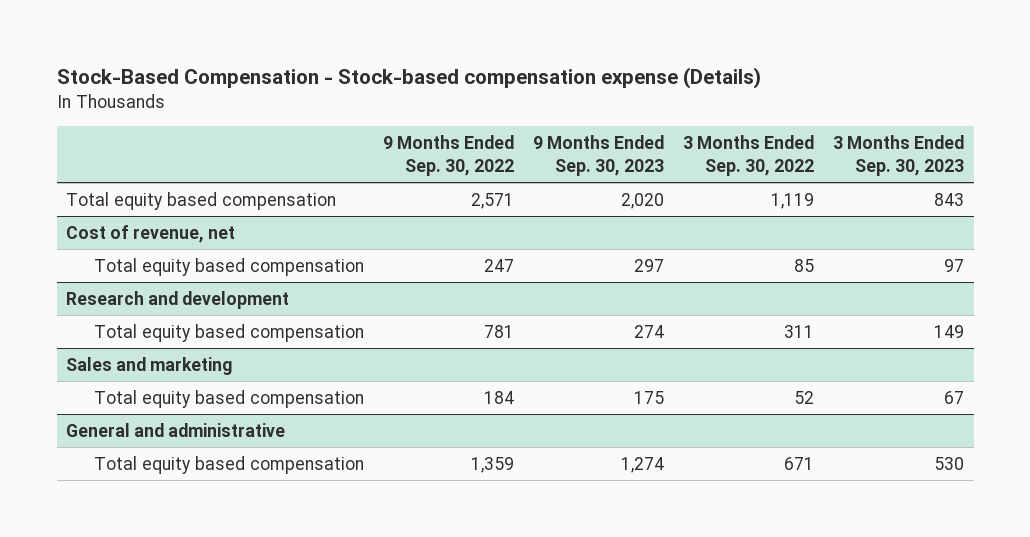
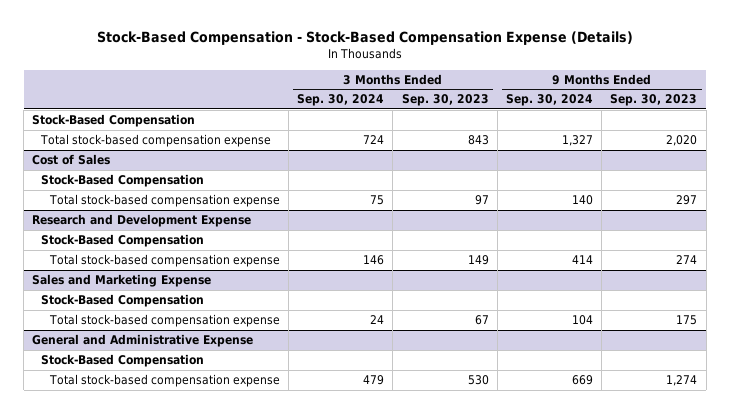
[56,67,761,90] Stock-Based Compensation - Stock-based compensation expense (Details) -> [96,31,633,46] Stock-Based Compensation - Stock-Based Compensation Expense (Details)
[383,134,515,176] 9 Months Ended Sep. 30, 2022 -> none
[683,134,815,176] 3 Months Ended Sep. 30, 2022 -> none
none -> [297,94,385,107] Sep. 30, 2024
none -> [506,94,594,107] Sep. 30, 2024
none -> [32,114,196,128] Stock-Based Compensation
[66,191,337,210] Total equity based compensation -> [40,134,272,148] Total stock-based compensation expense
[66,224,236,243] Cost of revenue, net -> [32,154,111,166] Cost of Sales
none -> [41,174,205,188] Stock-Based Compensation
[94,257,365,276] Total equity based compensation -> [48,194,280,208] Total stock-based compensation expense
[66,290,290,309] Research and development -> [32,214,252,228] Research and Development Expense
none -> [41,234,205,248] Stock-Based Compensation
[94,323,365,342] Total equity based compensation -> [48,254,280,268] Total stock-based compensation expense
[66,356,233,375] Sales and marketing -> [32,274,212,288] Sales and Marketing Expense
none -> [41,294,205,308] Stock-Based Compensation
[94,389,365,408] Total equity based compensation -> [48,314,280,328] Total stock-based compensation expense
[66,422,286,437] General and administrative -> [32,334,254,348] General and Administrative Expense
none -> [41,354,205,368] Stock-Based Compensation
[94,455,365,474] Total equity based compensation -> [48,374,280,388] Total stock-based compensation expense

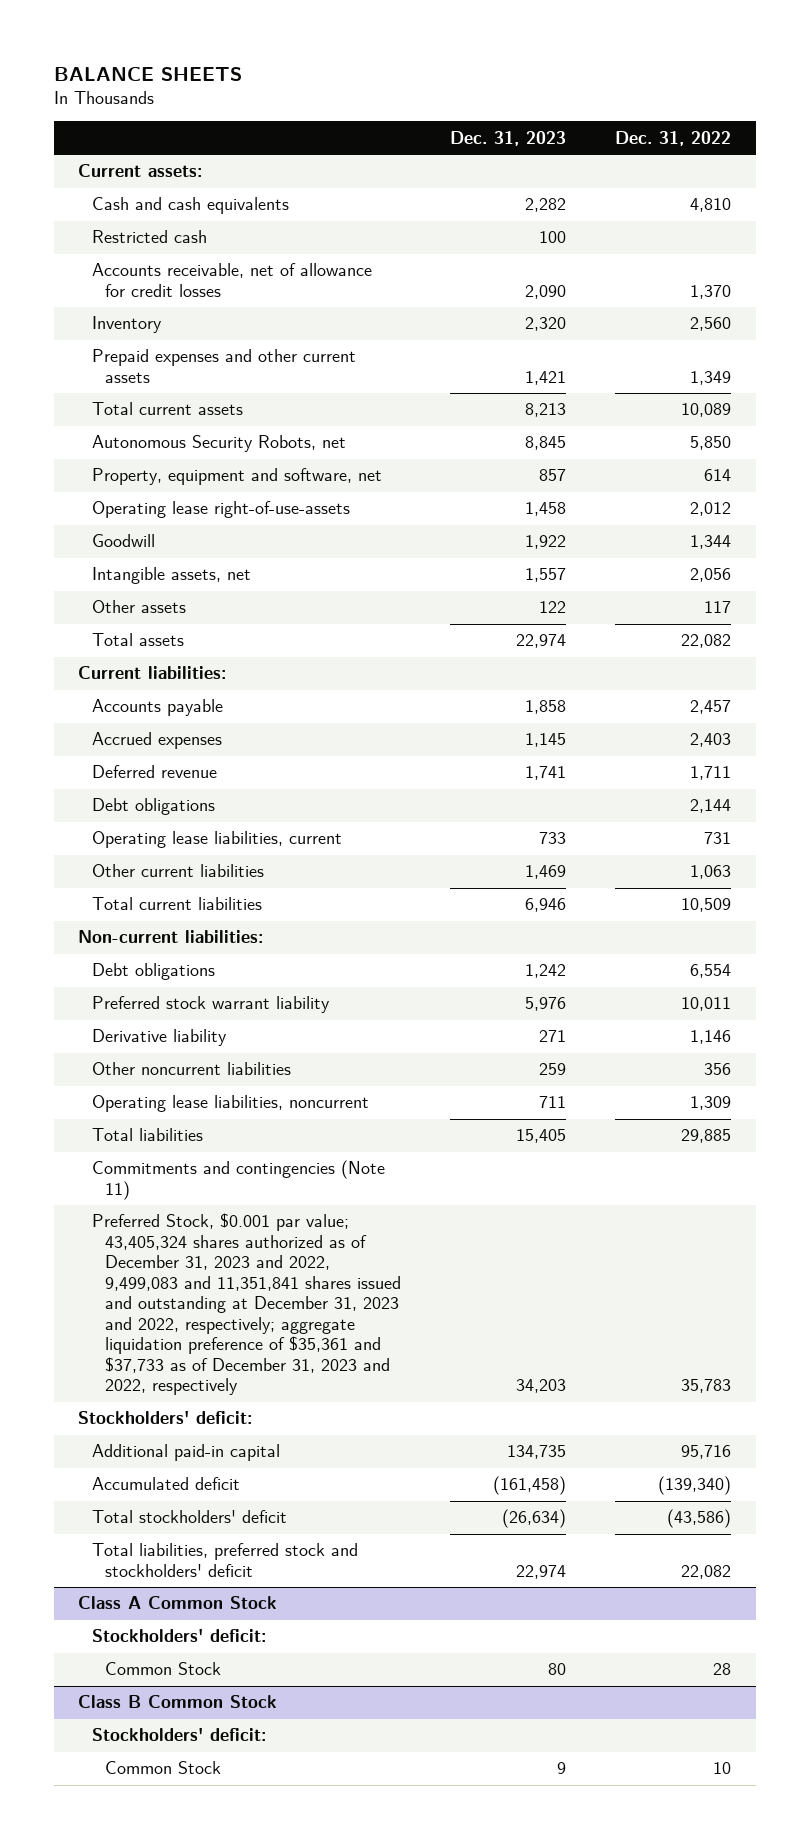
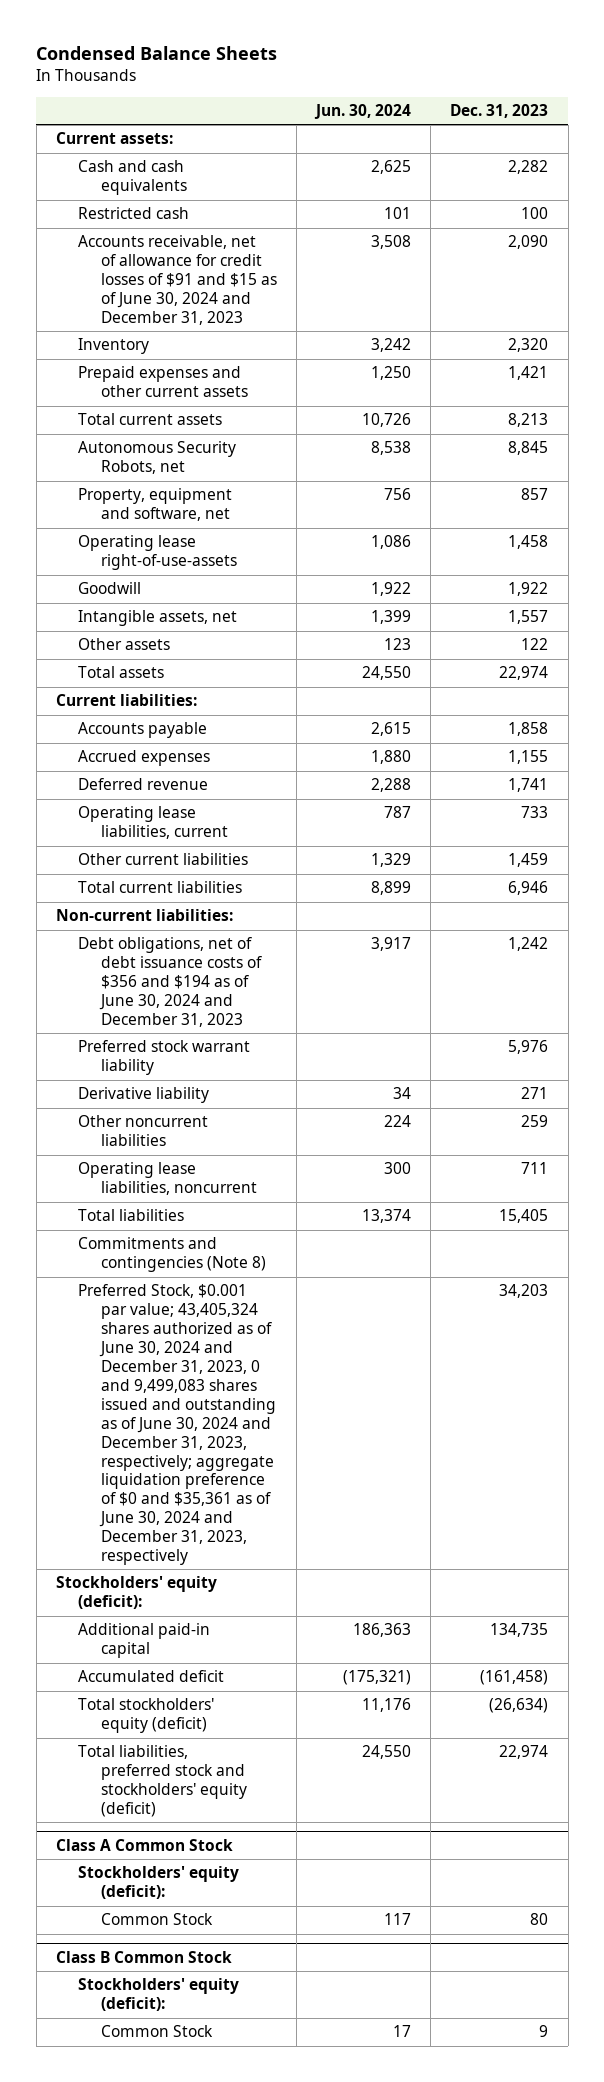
[53,66,242,81] BALANCE SHEETS -> [36,46,278,61] Condensed Balance Sheets
[615,130,732,146] Dec. 31, 2022 -> none
none -> [314,103,412,119] Jun. 30, 2024
[91,263,372,297] Accounts receivable, net of allowance for credit losses -> [78,235,278,326] Accounts receivable, net of allowance for credit losses of $91 and $15 as of June 30, 2024 and December 31, 2023
[525,733,567,748] 1,145 -> [508,750,549,765] 1,155
[91,798,215,816] Debt obligations -> none
[525,865,567,880] 1,469 -> [508,853,549,868] 1,459
[91,963,215,981] Debt obligations -> [78,937,263,1028] Debt obligations, net of debt issuance costs of $356 and $194 as of June 30, 2024 and December 31, 2023
[91,1160,385,1200] Commitments and contingencies (Note 11) -> [78,1237,267,1273] Commitments and contingencies (Note 8)
[91,1213,402,1396] Preferred Stock, $0.001 par value; 43,405,324 shares authorized as of December 31, 2023 and 2022, 9,499,083 and 11,351,841 shares issued and outstanding at December 31, 2023 and 2022, respectively; aggregate liquidation preference of $35,361 and $37,733 as of December 31, 2023 and 2022, respectively -> [78,1284,277,1566] Preferred Stock, $0.001 par value; 43,405,324 shares authorized as of June 30, 2024 and December 31, 2023, 0 and 9,499,083 shares issued and outstanding as of June 30, 2024 and December 31, 2023, respectively; aggregate liquidation preference of $0 and $35,361 as of June 30, 2024 and December 31, 2023, respectively
[78,1411,253,1425] Stockholders' deficit: -> [55,1576,217,1610] Stockholders' equity (deficit):
[91,1510,287,1524] Total stockholders' deficit -> [78,1698,215,1734] Total stockholders' equity (deficit)
[91,1543,358,1577] Total liabilities, preferred stock and stockholders' deficit -> [78,1745,248,1818] Total liabilities, preferred stock and stockholders' equity (deficit)
[91,1629,266,1643] Stockholders' deficit: -> [78,1866,240,1900] Stockholders' equity (deficit):
[91,1728,266,1742] Stockholders' deficit: -> [78,1978,240,2012] Stockholders' equity (deficit):

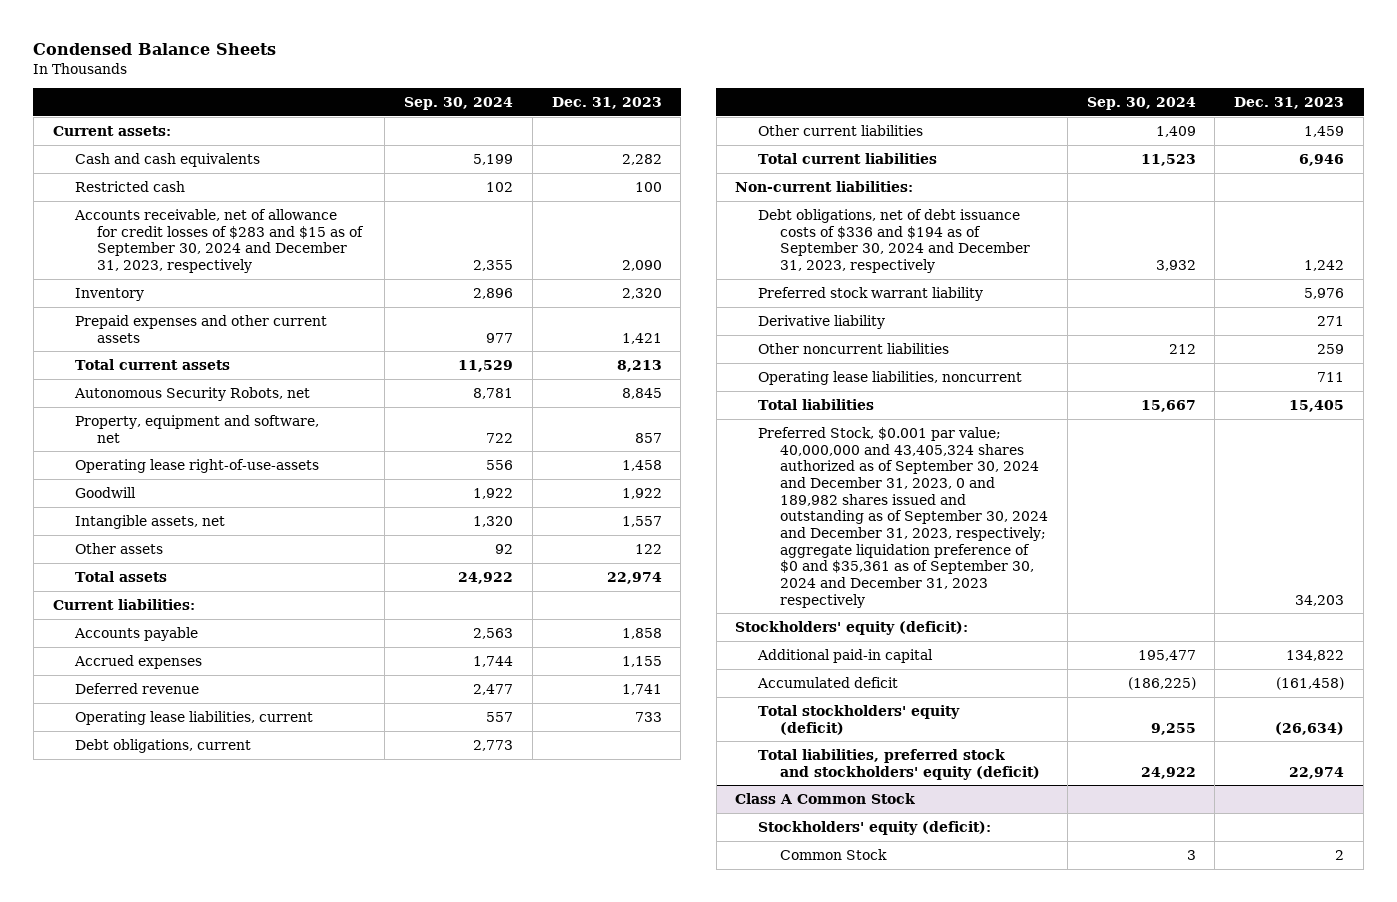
[314,103,412,119] Jun. 30, 2024 -> none
none -> [403,97,513,111] Sep. 30, 2024
[78,235,278,326] Accounts receivable, net of allowance for credit losses of $91 and $15 as of June 30, 2024 and December 31, 2023 -> [73,208,365,273] Accounts receivable, net of allowance for credit losses of $283 and $15 as of September 30, 2024 and December 31, 2023, respectively
none -> [74,738,251,753] Debt obligations, current
[78,937,263,1028] Debt obligations, net of debt issuance costs of $356 and $194 as of June 30, 2024 and December 31, 2023 -> [757,208,1030,273] Debt obligations, net of debt issuance costs of $336 and $194 as of September 30, 2024 and December 31, 2023, respectively
[78,1237,267,1273] Commitments and contingencies (Note 8) -> none
[78,1284,277,1566] Preferred Stock, $0.001 par value; 43,405,324 shares authorized as of June 30, 2024 and December 31, 2023, 0 and 9,499,083 shares issued and outstanding as of June 30, 2024 and December 31, 2023, respectively; aggregate liquidation preference of $0 and $35,361 as of June 30, 2024 and December 31, 2023, respectively -> [757,426,1048,608] Preferred Stock, $0.001 par value; 40,000,000 and 43,405,324 shares authorized as of September 30, 2024 and December 31, 2023, 0 and 189,982 shares issued and outstanding as of September 30, 2024 and December 31, 2023, respectively; aggregate liquidation preference of $0 and $35,361 as of September 30, 2024 and December 31, 2023 respectively
[490,1623,549,1638] 134,735 -> [1286,649,1345,661] 134,822
[55,1950,232,1963] Class B Common Stock -> none
[78,1978,240,2012] Stockholders' equity (deficit): -> none
[101,2025,214,2038] Common Stock -> none
[530,1913,549,1926] 80 -> [1335,849,1345,860] 2

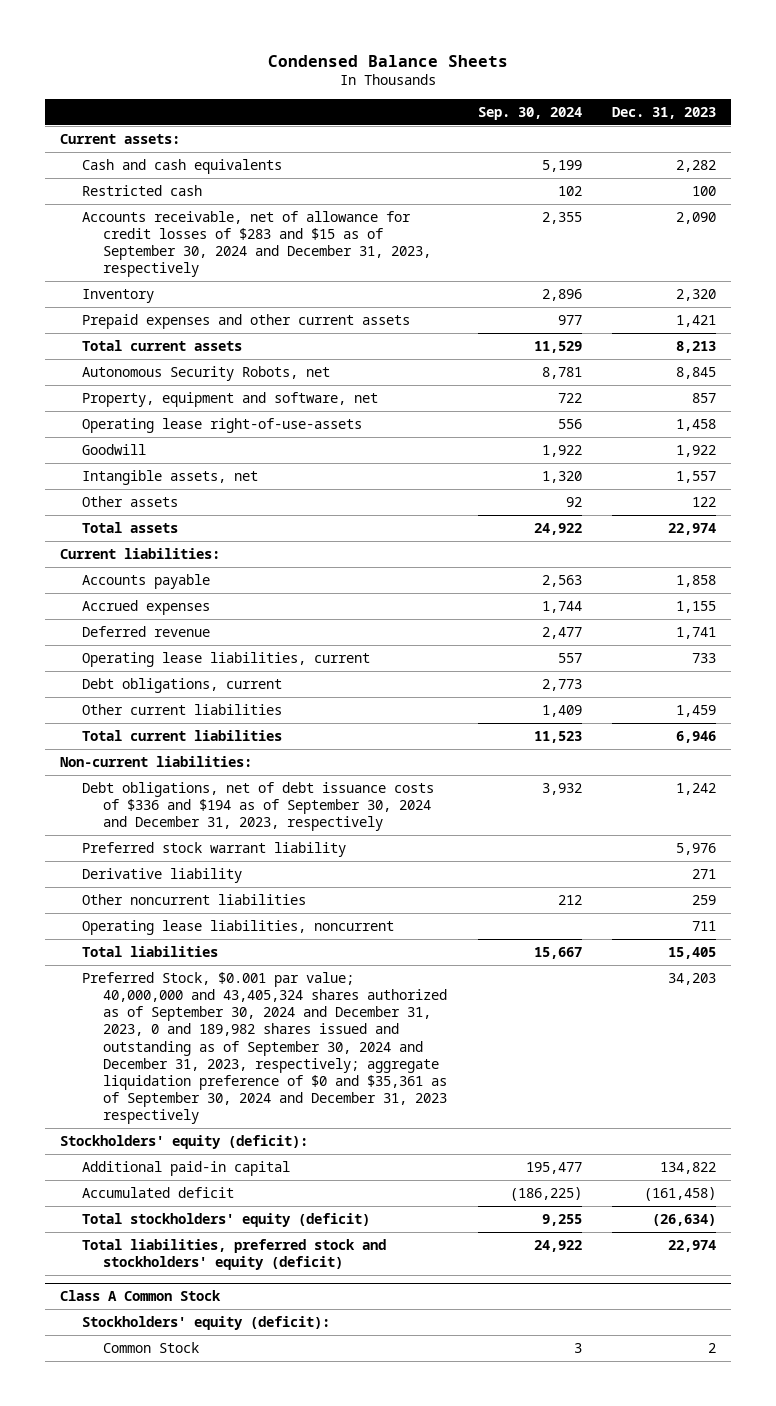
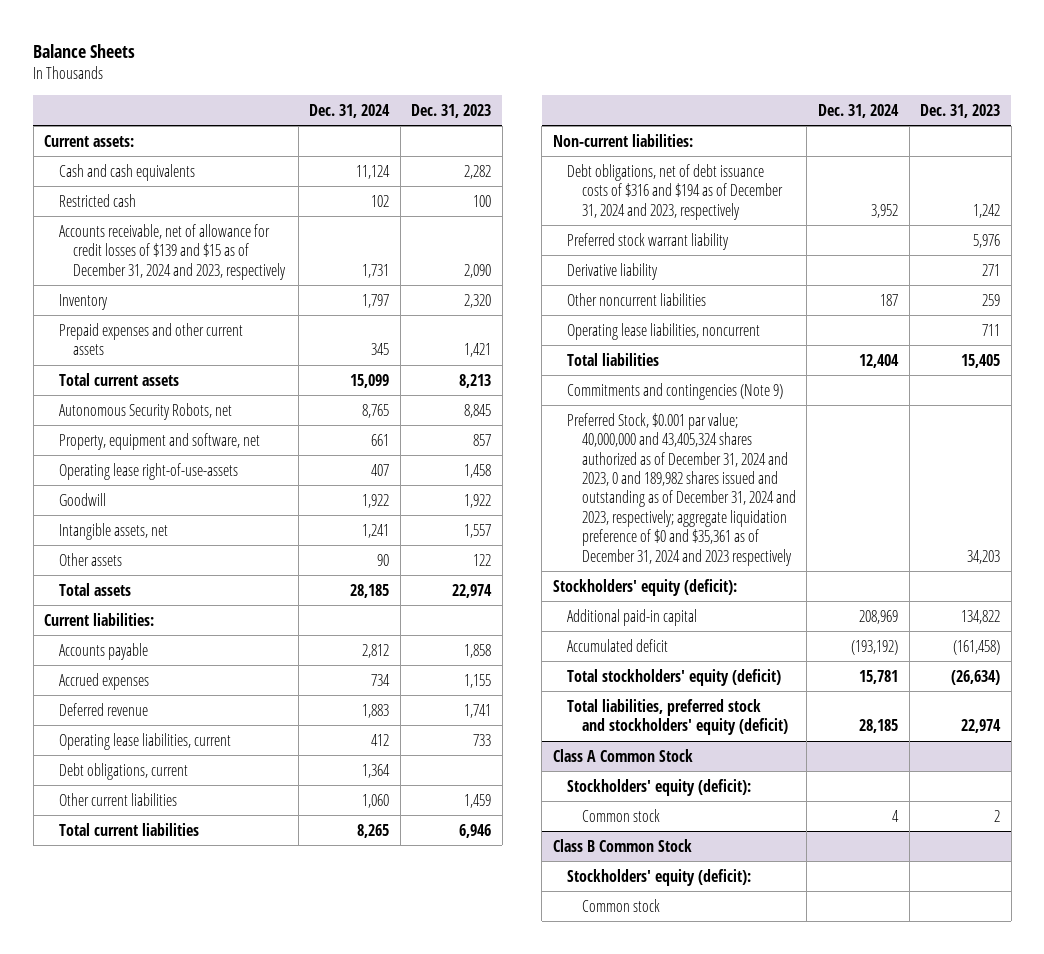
[268,54,509,67] Condensed Balance Sheets -> [33,43,136,58] Balance Sheets
[477,106,582,120] Sep. 30, 2024 -> none
none -> [309,103,391,118] Dec. 31, 2024
[81,210,432,278] Accounts receivable, net of allowance for credit losses of $283 and $15 as of September 30, 2024 and December 31, 2023, respectively -> [58,223,287,280] Accounts receivable, net of allowance for credit losses of $139 and $15 as of December 31, 2024 and 2023, respectively
[81,781,434,832] Debt obligations, net of debt issuance costs of $336 and $194 as of September 30, 2024 and December 31, 2023, respectively -> [567,163,783,220] Debt obligations, net of debt issuance costs of $316 and $194 as of December 31, 2024 and 2023, respectively
none -> [567,382,784,400] Commitments and contingencies (Note 9)
[81,971,448,1125] Preferred Stock, $0.001 par value; 40,000,000 and 43,405,324 shares authorized as of September 30, 2024 and December 31, 2023, 0 and 189,982 shares issued and outstanding as of September 30, 2024 and December 31, 2023, respectively; aggregate liquidation preference of $0 and $35,361 as of September 30, 2024 and December 31, 2023 respectively -> [567,412,796,566] Preferred Stock, $0.001 par value; 40,000,000 and 43,405,324 shares authorized as of December 31, 2024 and 2023, 0 and 189,982 shares issued and outstanding as of December 31, 2024 and 2023, respectively; aggregate liquidation preference of $0 and $35,361 as of December 31, 2024 and 2023 respectively
[103,1341,200,1353] Common Stock -> [581,808,660,822] Common stock
none -> [552,838,692,852] Class B Common Stock
none -> [567,868,752,886] Stockholders' equity (deficit):
none -> [581,898,660,912] Common stock

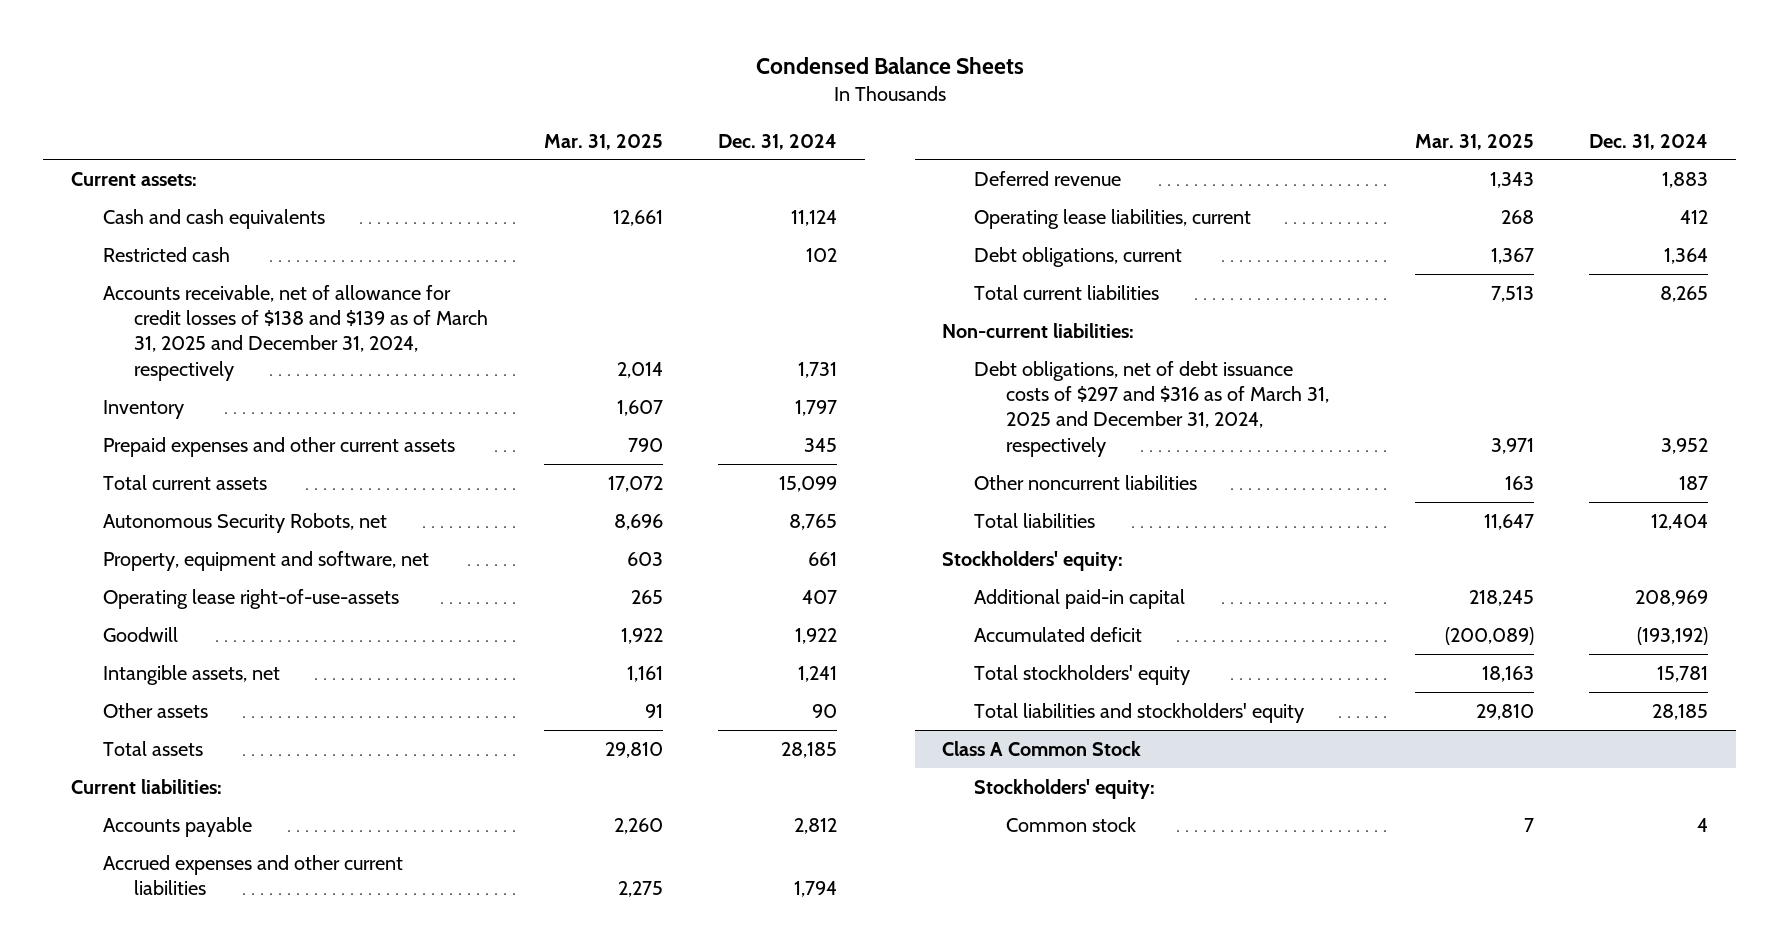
[33,43,136,58] Balance Sheets -> [755,57,1024,75] Condensed Balance Sheets
[411,103,492,118] Dec. 31, 2023 -> none
none -> [543,133,663,150] Mar. 31, 2025
[58,223,287,280] Accounts receivable, net of allowance for credit losses of $139 and $15 as of December 31, 2024 and 2023, respectively -> [102,284,489,381] Accounts receivable, net of allowance for credit losses of $138 and $139 as of March 31, 2025 and December 31, 2024, respectively
[58,672,149,690] Accrued expenses -> none
none -> [102,854,403,896] Accrued expenses and other current liabilities
[58,792,177,806] Other current liabilities -> none
[567,232,730,250] Preferred stock warrant liability -> none
[567,262,659,280] Derivative liability -> none
[567,163,783,220] Debt obligations, net of debt issuance costs of $316 and $194 as of December 31, 2024 and 2023, respectively -> [973,360,1329,457] Debt obligations, net of debt issuance costs of $297 and $316 as of March 31, 2025 and December 31, 2024, respectively
[567,322,761,340] Operating lease liabilities, noncurrent -> none
[567,382,784,400] Commitments and contingencies (Note 9) -> none
[567,412,796,566] Preferred Stock, $0.001 par value; 40,000,000 and 43,405,324 shares authorized as of December 31, 2024 and 2023, 0 and 189,982 shares issued and outstanding as of December 31, 2024 and 2023, respectively; aggregate liquidation preference of $0 and $35,361 as of December 31, 2024 and 2023 respectively -> none
[552,578,737,596] Stockholders' equity (deficit): -> [942,550,1124,571] Stockholders' equity:
[567,668,782,686] Total stockholders' equity (deficit) -> [973,664,1190,685] Total stockholders' equity
[567,698,788,736] Total liabilities, preferred stock and stockholders' equity (deficit) -> [973,702,1304,723] Total liabilities and stockholders' equity
[567,778,752,796] Stockholders' equity (deficit): -> [973,778,1155,799] Stockholders' equity:
[552,838,692,852] Class B Common Stock -> none
[567,868,752,886] Stockholders' equity (deficit): -> none
[581,898,660,912] Common stock -> none

